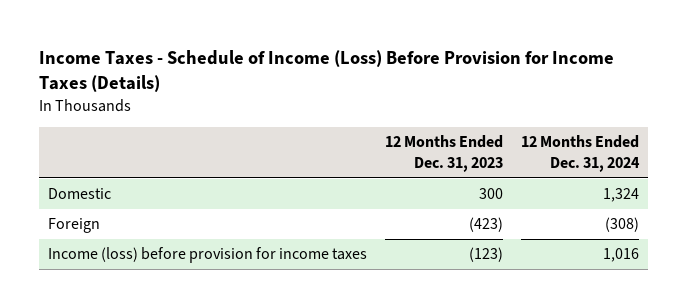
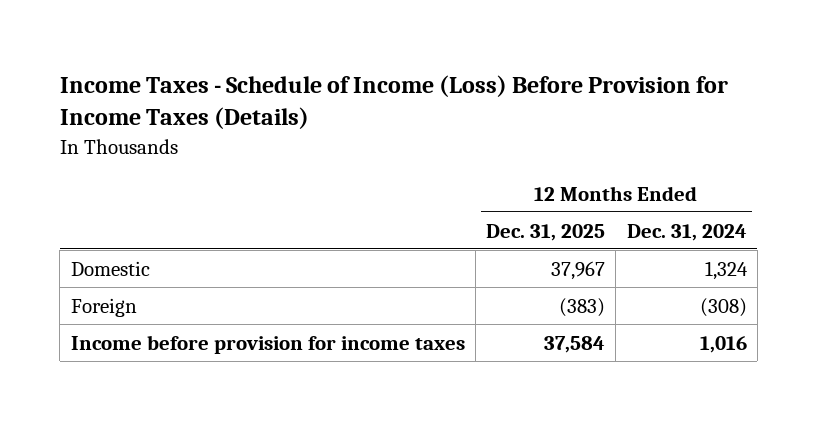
[384,135,503,172] 12 Months Ended Dec. 31, 2023 -> none
none -> [486,223,606,241] Dec. 31, 2025
[47,247,367,264] Income (loss) before provision for income taxes -> [70,334,465,354] Income before provision for income taxes

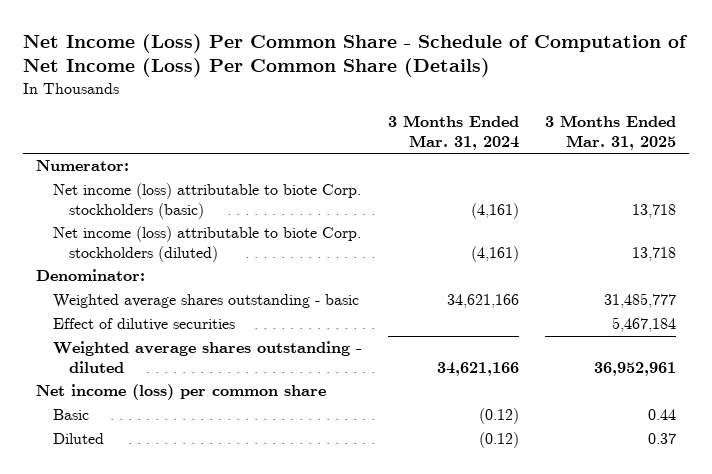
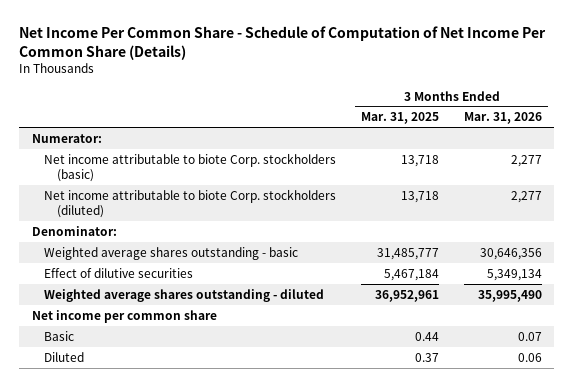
[22,33,688,78] Net Income (Loss) Per Common Share - Schedule of Computation of Net Income (Loss) Per Common Share (Details) -> [19,26,547,61] Net Income Per Common Share - Schedule of Computation of Net Income Per Common Share (Details)
[387,115,519,151] 3 Months Ended Mar. 31, 2024 -> none
none -> [464,112,543,125] Mar. 31, 2026
[52,183,361,220] Net income (loss) attributable to biote Corp. stockholders (basic) -> [44,152,337,182] Net income attributable to biote Corp. stockholders (basic)
[52,226,361,263] Net income (loss) attributable to biote Corp. stockholders (diluted) -> [44,188,337,218] Net income attributable to biote Corp. stockholders (diluted)
[35,384,326,401] Net income (loss) per common share -> [31,309,217,323] Net income per common share

